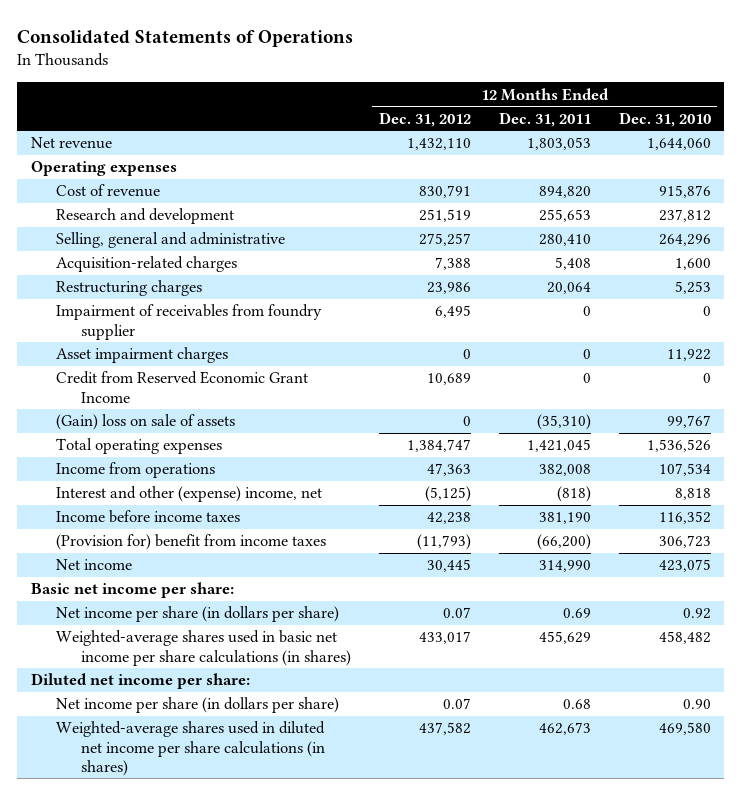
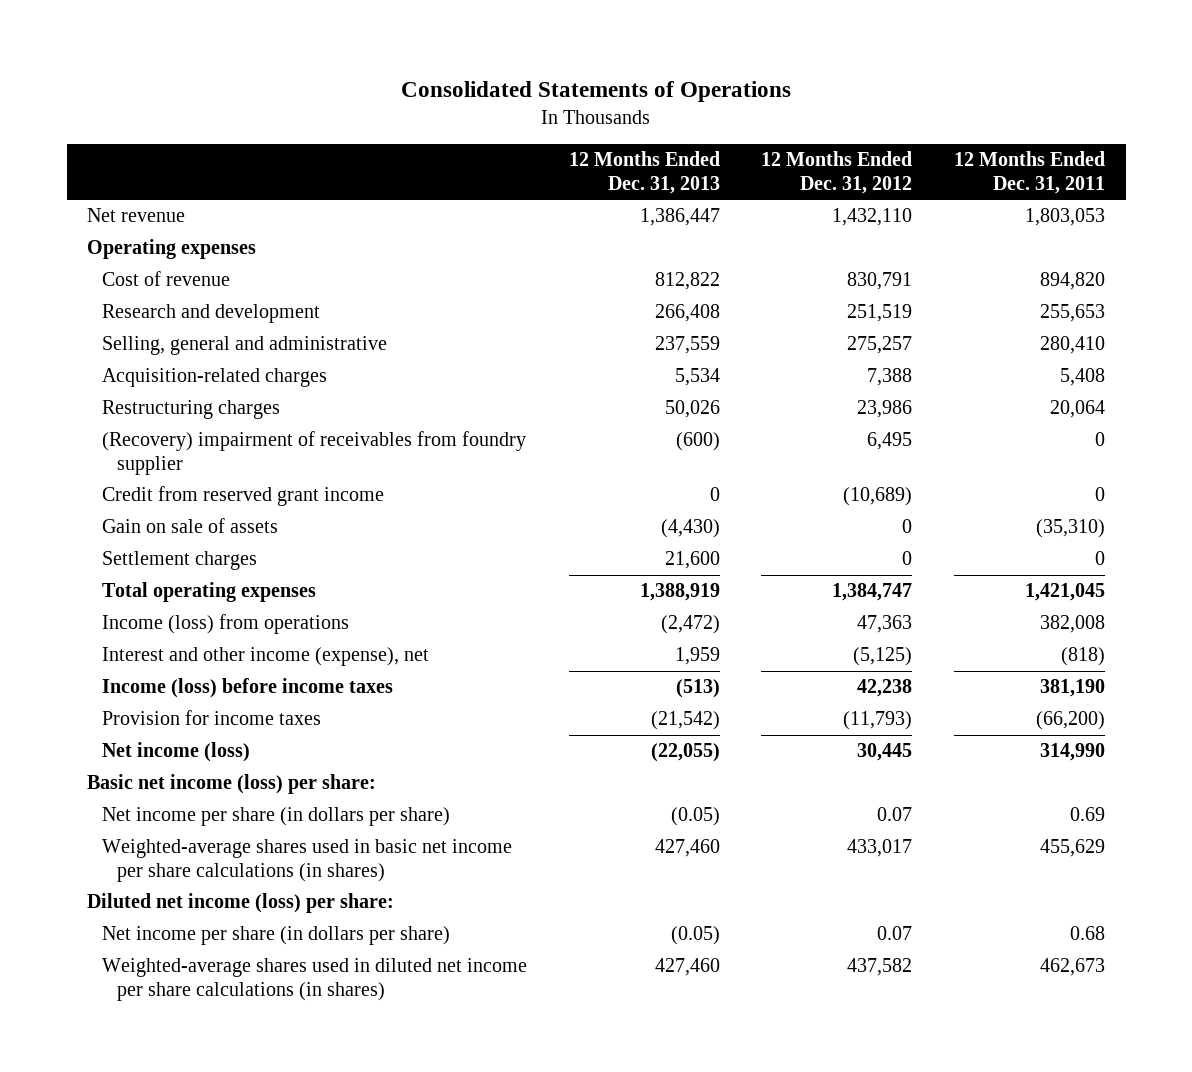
[618,111,711,127] Dec. 31, 2010 -> none
none -> [568,151,720,194] 12 Months Ended Dec. 31, 2013
[56,347,229,364] Asset impairment charges -> none
[56,304,323,340] Impairment of receivables from foundry supplier -> [102,431,527,475] (Recovery) impairment of receivables from foundry supplier
[56,371,309,403] Credit from Reserved Economic Grant Income -> [102,486,385,507] Credit from reserved grant income
[426,373,471,386] 10,689 -> [843,487,913,507] (10,689)
[56,414,236,431] (Gain) loss on sale of assets -> [102,518,279,534] Gain on sale of assets
none -> [102,551,258,571] Settlement charges
[56,462,216,479] Income from operations -> [102,614,350,635] Income (loss) from operations
[56,486,323,503] Interest and other (expense) income, net -> [102,647,430,667] Interest and other income (expense), net
[56,510,241,524] Income before income taxes -> [102,678,394,699] Income (loss) before income taxes
[56,534,327,551] (Provision for) benefit from income taxes -> [102,710,322,726] Provision for income taxes
[56,559,133,571] Net income -> [102,742,251,763] Net income (loss)
[31,582,235,599] Basic net income per share: -> [87,774,377,795] Basic net income (loss) per share:
[31,673,251,690] Diluted net income per share: -> [87,893,395,914] Diluted net income (loss) per share:

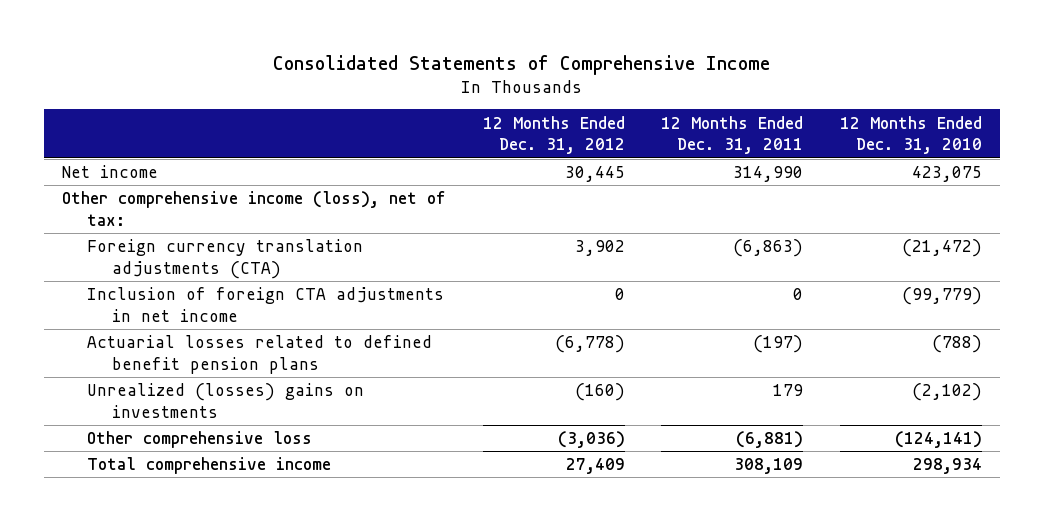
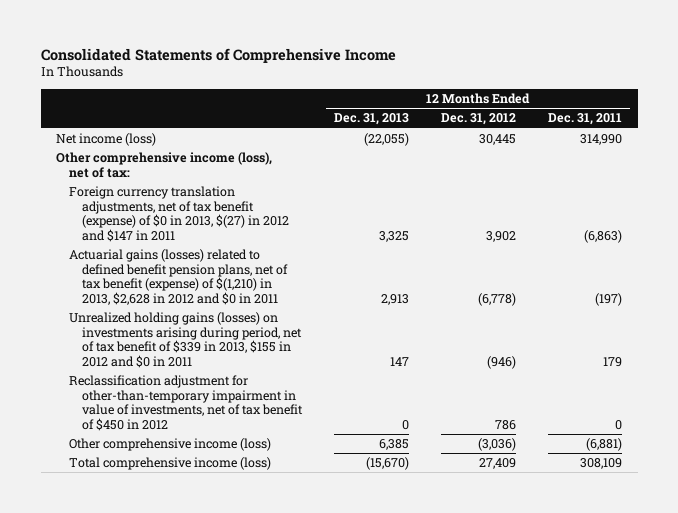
[839,115,982,155] 12 Months Ended Dec. 31, 2010 -> none
none -> [334,113,410,126] Dec. 31, 2013
[62,165,159,179] Net income -> [56,133,157,147] Net income (loss)
[87,287,445,322] Inclusion of foreign CTA adjustments in net income -> none
[87,239,364,279] Foreign currency translation adjustments (CTA) -> [69,186,290,242] Foreign currency translation adjustments, net of tax benefit (expense) of $0 in 2013, $(27) in 2012 and $147 in 2011
[87,335,433,374] Actuarial losses related to defined benefit pension plans -> [69,249,289,305] Actuarial gains (losses) related to defined benefit pension plans, net of tax benefit (expense) of $(1,210) in 2013, $2,628 in 2012 and $0 in 2011
[87,383,365,418] Unrealized (losses) gains on investments -> [69,312,303,368] Unrealized holding gains (losses) on investments arising during period, net of tax benefit of $339 in 2013, $155 in 2012 and $0 in 2011
[574,383,625,402] (160) -> [487,355,517,369] (946)
none -> [69,375,304,431] Reclassification adjustment for other-than-temporary impairment in value of investments, net of tax benefit of $450 in 2012
[87,431,313,449] Other comprehensive loss -> [69,438,272,452] Other comprehensive income (loss)
[87,457,332,475] Total comprehensive income -> [69,457,272,471] Total comprehensive income (loss)

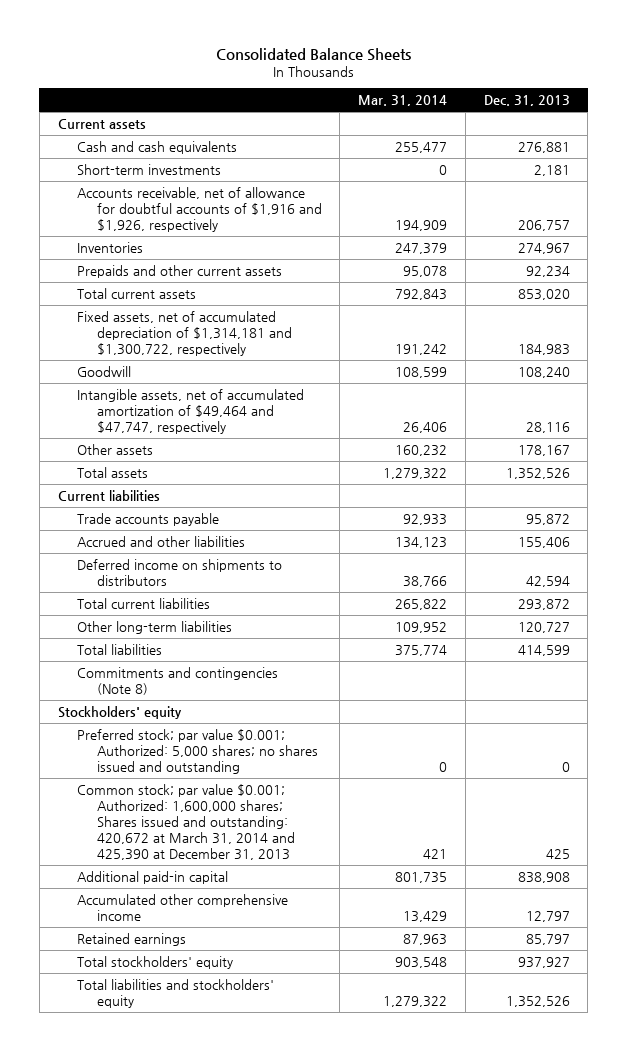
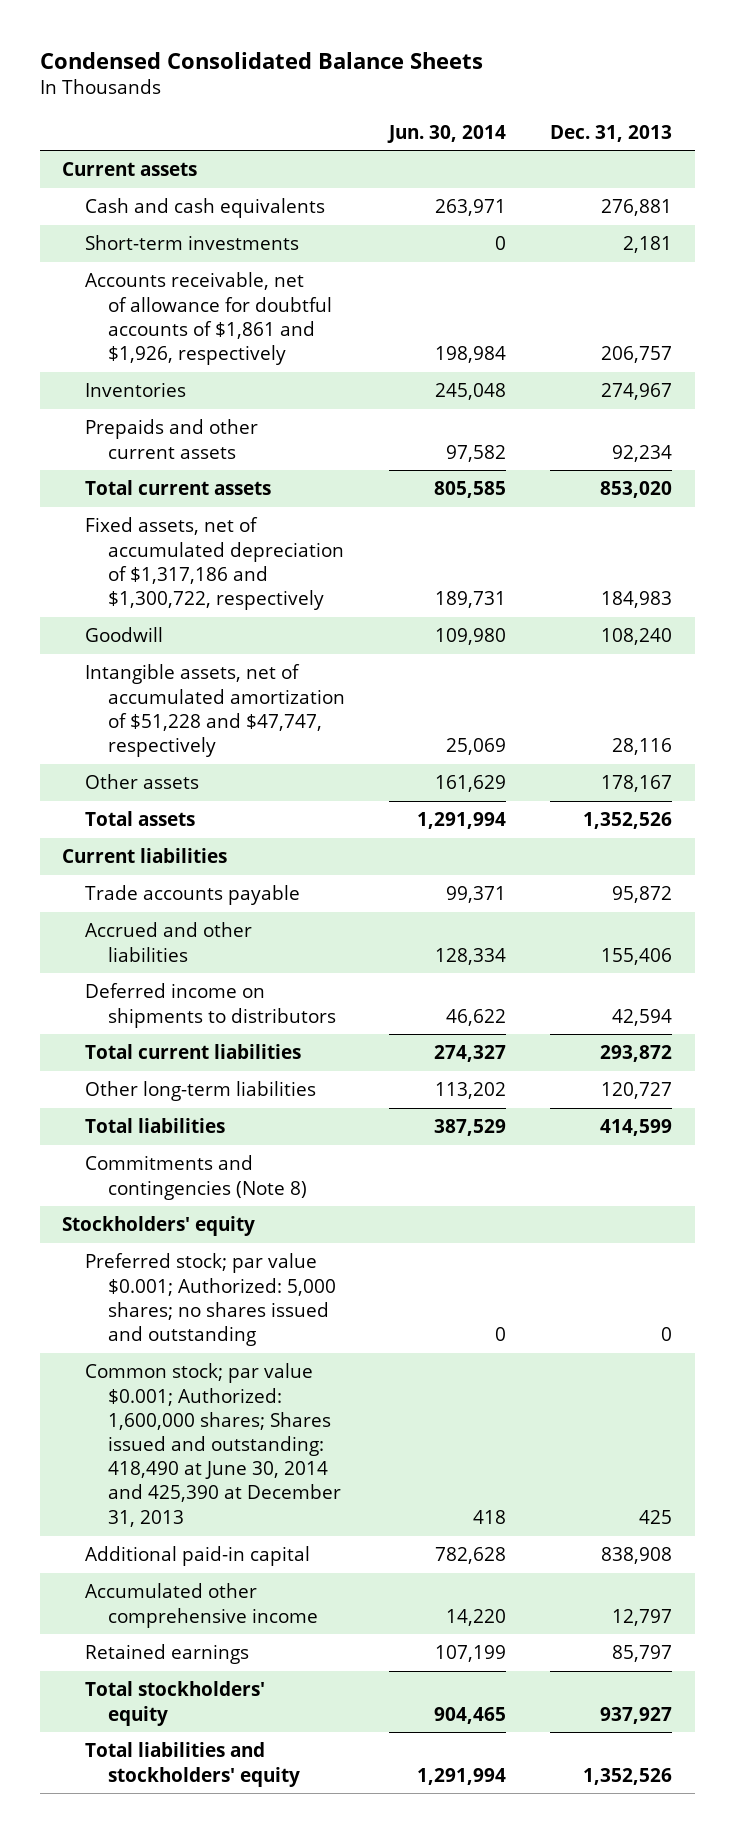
[215,47,411,61] Consolidated Balance Sheets -> [39,52,483,70] Condensed Consolidated Balance Sheets
[358,95,448,107] Mar. 31, 2014 -> none
none -> [387,124,507,143] Jun. 30, 2014
[77,186,322,232] Accounts receivable, net of allowance for doubtful accounts of $1,916 and $1,926, respectively -> [84,272,332,365] Accounts receivable, net of allowance for doubtful accounts of $1,861 and $1,926, respectively
[77,310,292,356] Fixed assets, net of accumulated depreciation of $1,314,181 and $1,300,722, respectively -> [84,517,344,610] Fixed assets, net of accumulated depreciation of $1,317,186 and $1,300,722, respectively
[77,388,305,434] Intangible assets, net of accumulated amortization of $49,464 and $47,747, respectively -> [84,664,345,757] Intangible assets, net of accumulated amortization of $51,228 and $47,747, respectively
[77,783,295,860] Common stock; par value $0.001; Authorized: 1,600,000 shares; Shares issued and outstanding: 420,672 at March 31, 2014 and 425,390 at December 31, 2013 -> [84,1363,341,1527] Common stock; par value $0.001; Authorized: 1,600,000 shares; Shares issued and outstanding: 418,490 at June 30, 2014 and 425,390 at December 31, 2013

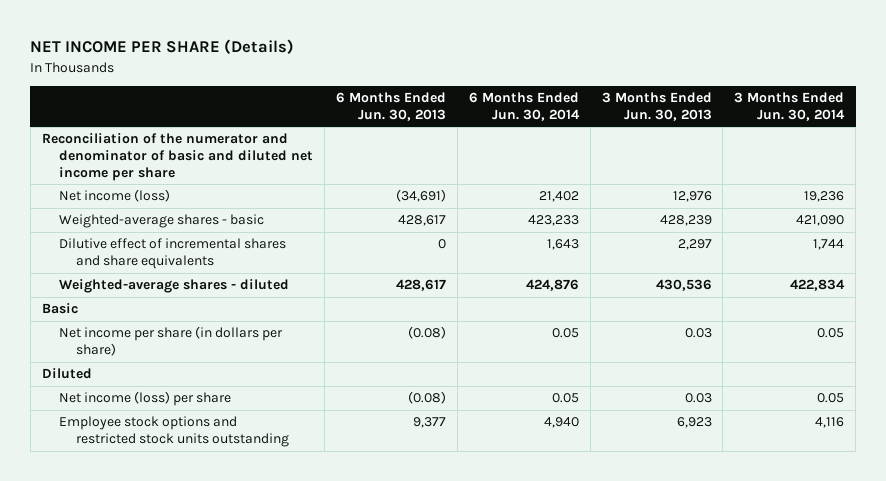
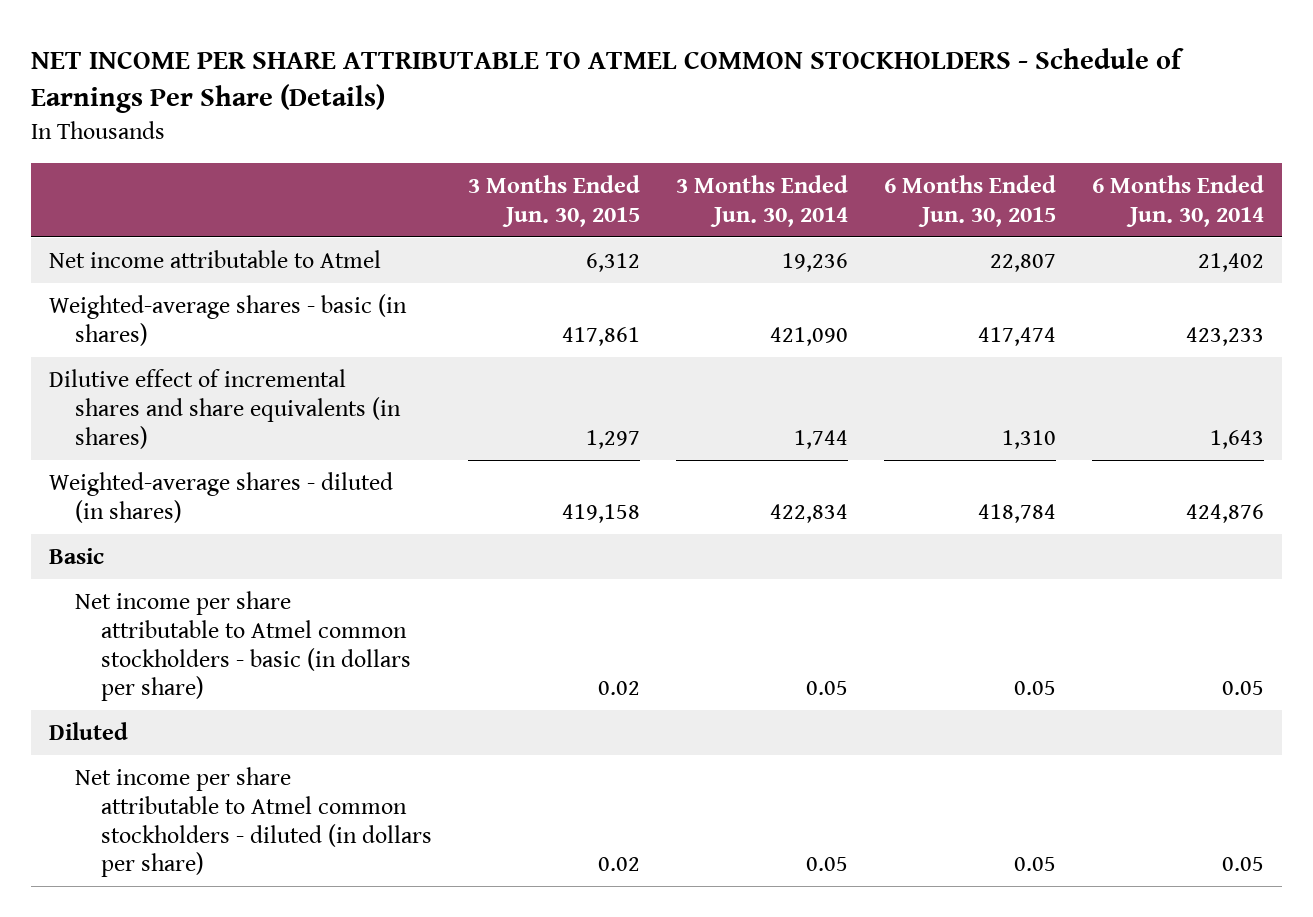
[30,39,295,55] NET INCOME PER SHARE (Details) -> [31,47,1185,114] NET INCOME PER SHARE ATTRIBUTABLE TO ATMEL COMMON STOCKHOLDERS - Schedule of Earnings Per Share (Details)
[335,92,446,121] 6 Months Ended Jun. 30, 2013 -> none
[601,92,712,121] 3 Months Ended Jun. 30, 2013 -> none
none -> [468,174,641,227] 3 Months Ended Jun. 30, 2015
none -> [883,174,1056,227] 6 Months Ended Jun. 30, 2015
[41,133,313,181] Reconciliation of the numerator and denominator of basic and diluted net income per share -> none
[58,189,170,203] Net income (loss) -> [49,250,382,269] Net income attributable to Atmel
[58,214,264,229] Weighted-average shares - basic -> [49,294,408,346] Weighted-average shares - basic (in shares)
[58,238,286,270] Dilutive effect of incremental shares and share equivalents -> [49,369,402,449] Dilutive effect of incremental shares and share equivalents (in shares)
[58,279,289,294] Weighted-average shares - diluted -> [49,472,394,523] Weighted-average shares - diluted (in shares)
[58,326,283,357] Net income per share (in dollars per share) -> [75,591,412,702] Net income per share attributable to Atmel common stockholders - basic (in dollars per share)
[58,416,289,448] Employee stock options and restricted stock units outstanding -> none
[58,391,231,407] Net income (loss) per share -> [75,767,433,878] Net income per share attributable to Atmel common stockholders - diluted (in dollars per share)

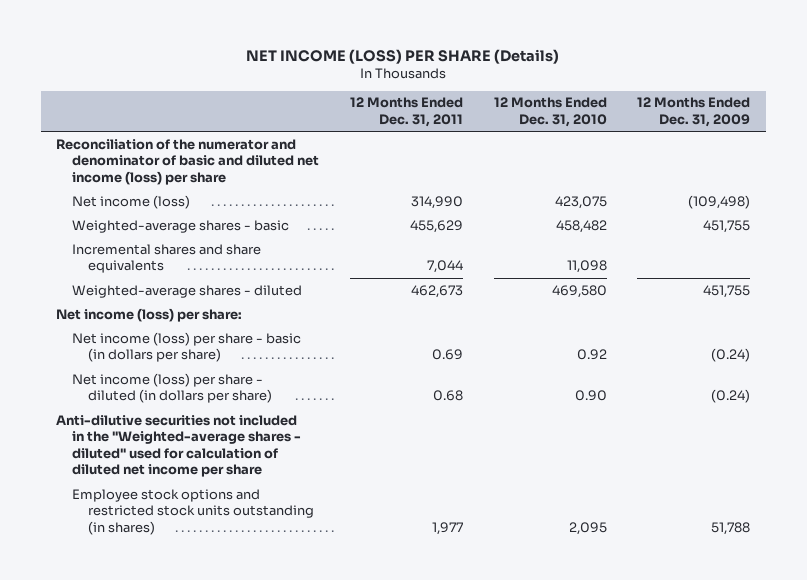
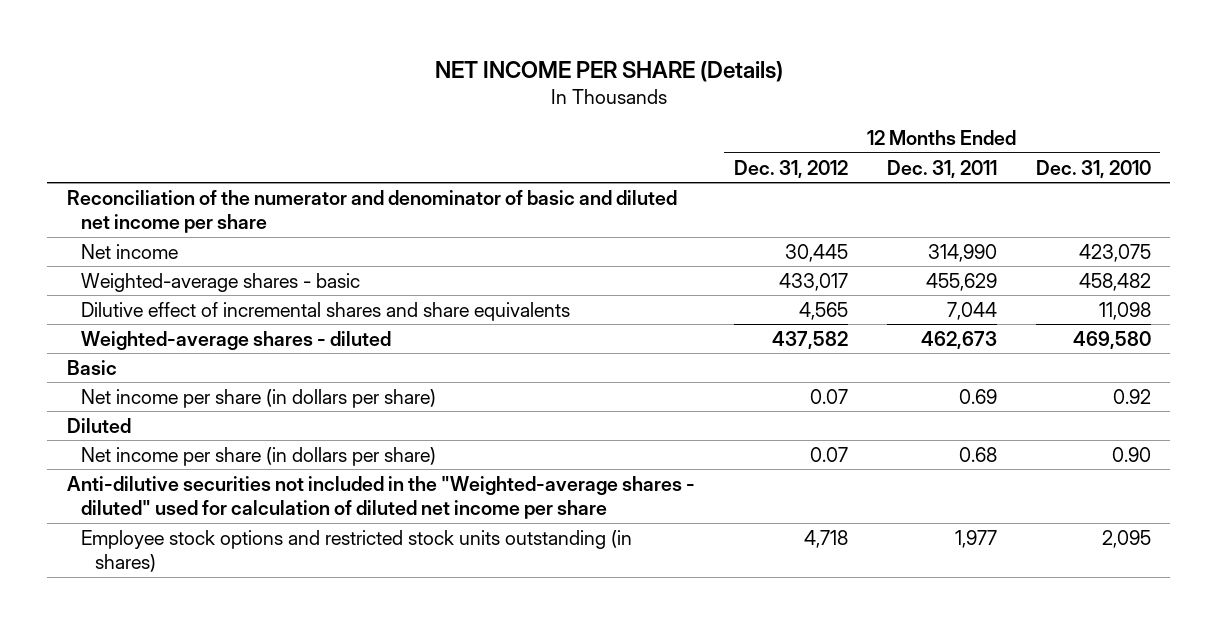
[246,48,560,64] NET INCOME (LOSS) PER SHARE (Details) -> [434,60,783,82] NET INCOME PER SHARE (Details)
[637,97,751,127] 12 Months Ended Dec. 31, 2009 -> none
none -> [733,159,848,178] Dec. 31, 2012
[56,138,320,185] Reconciliation of the numerator and denominator of basic and diluted net income (loss) per share -> [66,189,677,234] Reconciliation of the numerator and denominator of basic and diluted net income per share
[72,194,191,209] Net income (loss) -> [80,243,178,259] Net income
[72,243,262,274] Incremental shares and share equivalents -> [80,301,570,321] Dilutive effect of incremental shares and share equivalents
[56,307,243,322] Net income (loss) per share: -> none
none -> [66,359,117,375] Basic
[72,331,302,363] Net income (loss) per share - basic (in dollars per share) -> [80,388,436,408] Net income per share (in dollars per share)
none -> [66,417,131,433] Diluted
[72,372,272,404] Net income (loss) per share - diluted (in dollars per share) -> [80,446,436,466] Net income per share (in dollars per share)

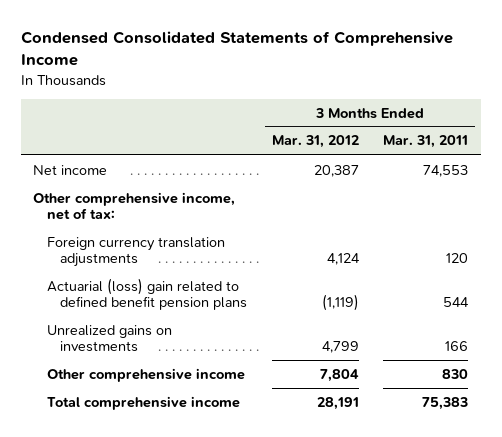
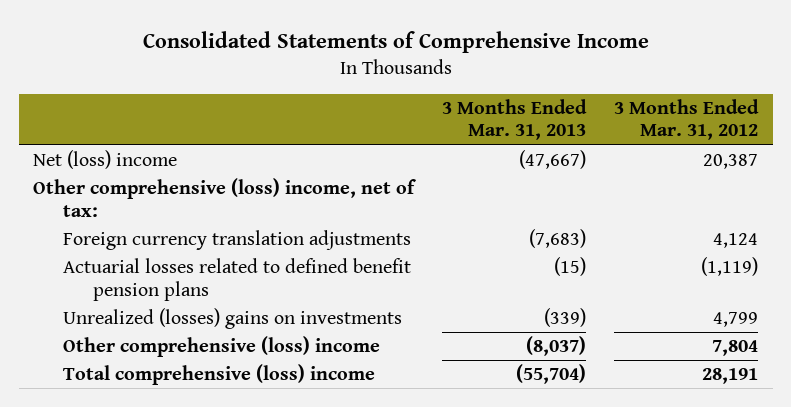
[21,31,454,67] Condensed Consolidated Statements of Comprehensive Income -> [142,31,649,54] Consolidated Statements of Comprehensive Income
[383,135,469,149] Mar. 31, 2011 -> none
none -> [442,98,588,141] 3 Months Ended Mar. 31, 2013
[33,164,108,175] Net income -> [32,150,177,170] Net (loss) income
[33,191,236,221] Other comprehensive income, net of tax: -> [32,178,416,217] Other comprehensive (loss) income, net of tax:
[46,277,247,311] Actuarial (loss) gain related to defined benefit pension plans -> [62,258,411,301] Actuarial losses related to defined benefit pension plans
[46,324,172,353] Unrealized gains on investments -> [62,308,402,330] Unrealized (losses) gains on investments
[46,367,245,382] Other comprehensive income -> [62,336,380,358] Other comprehensive (loss) income
[46,395,240,410] Total comprehensive income -> [62,364,375,386] Total comprehensive (loss) income

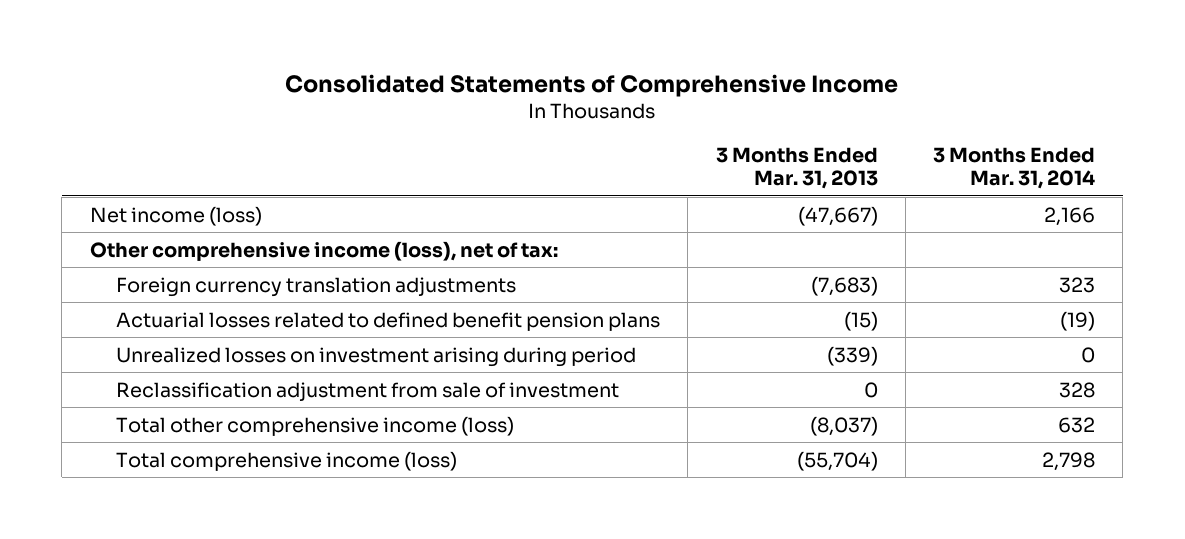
[614,98,760,141] 3 Months Ended Mar. 31, 2012 -> none
none -> [933,147,1096,190] 3 Months Ended Mar. 31, 2014
[32,150,177,170] Net (loss) income -> [89,205,262,226] Net income (loss)
[32,178,416,217] Other comprehensive (loss) income, net of tax: -> [89,240,558,261] Other comprehensive income (loss), net of tax:
[62,308,402,330] Unrealized (losses) gains on investments -> [116,346,637,367] Unrealized losses on investment arising during period
none -> [116,381,620,401] Reclassification adjustment from sale of investment
[62,336,380,358] Other comprehensive (loss) income -> [116,415,515,436] Total other comprehensive income (loss)
[62,364,375,386] Total comprehensive (loss) income -> [116,450,458,471] Total comprehensive income (loss)

